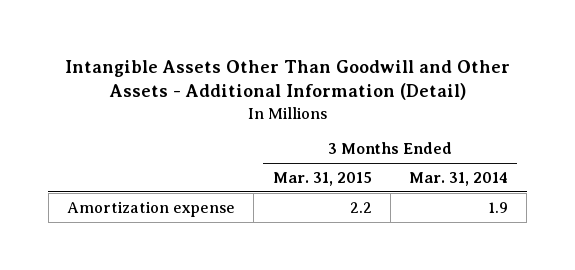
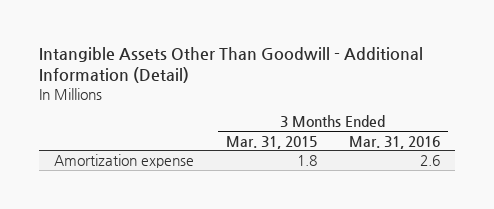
[64,59,510,101] Intangible Assets Other Than Goodwill and Other Assets - Additional Information (Detail) -> [38,47,423,84] Intangible Assets Other Than Goodwill - Additional Information (Detail)
[409,171,509,186] Mar. 31, 2014 -> none
none -> [348,135,440,149] Mar. 31, 2016
[349,201,372,213] 2.2 -> [297,155,318,167] 1.8

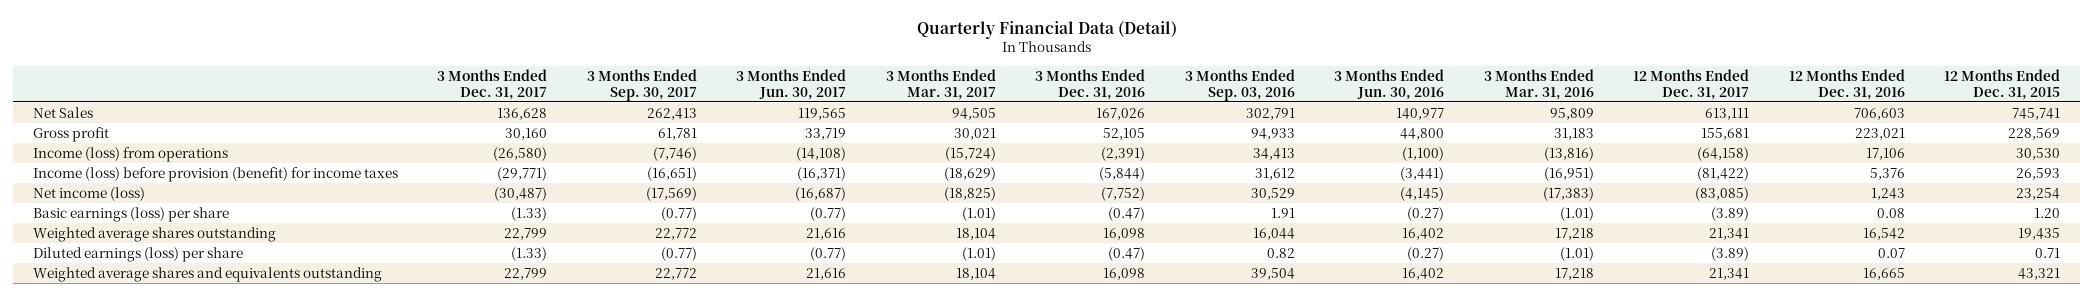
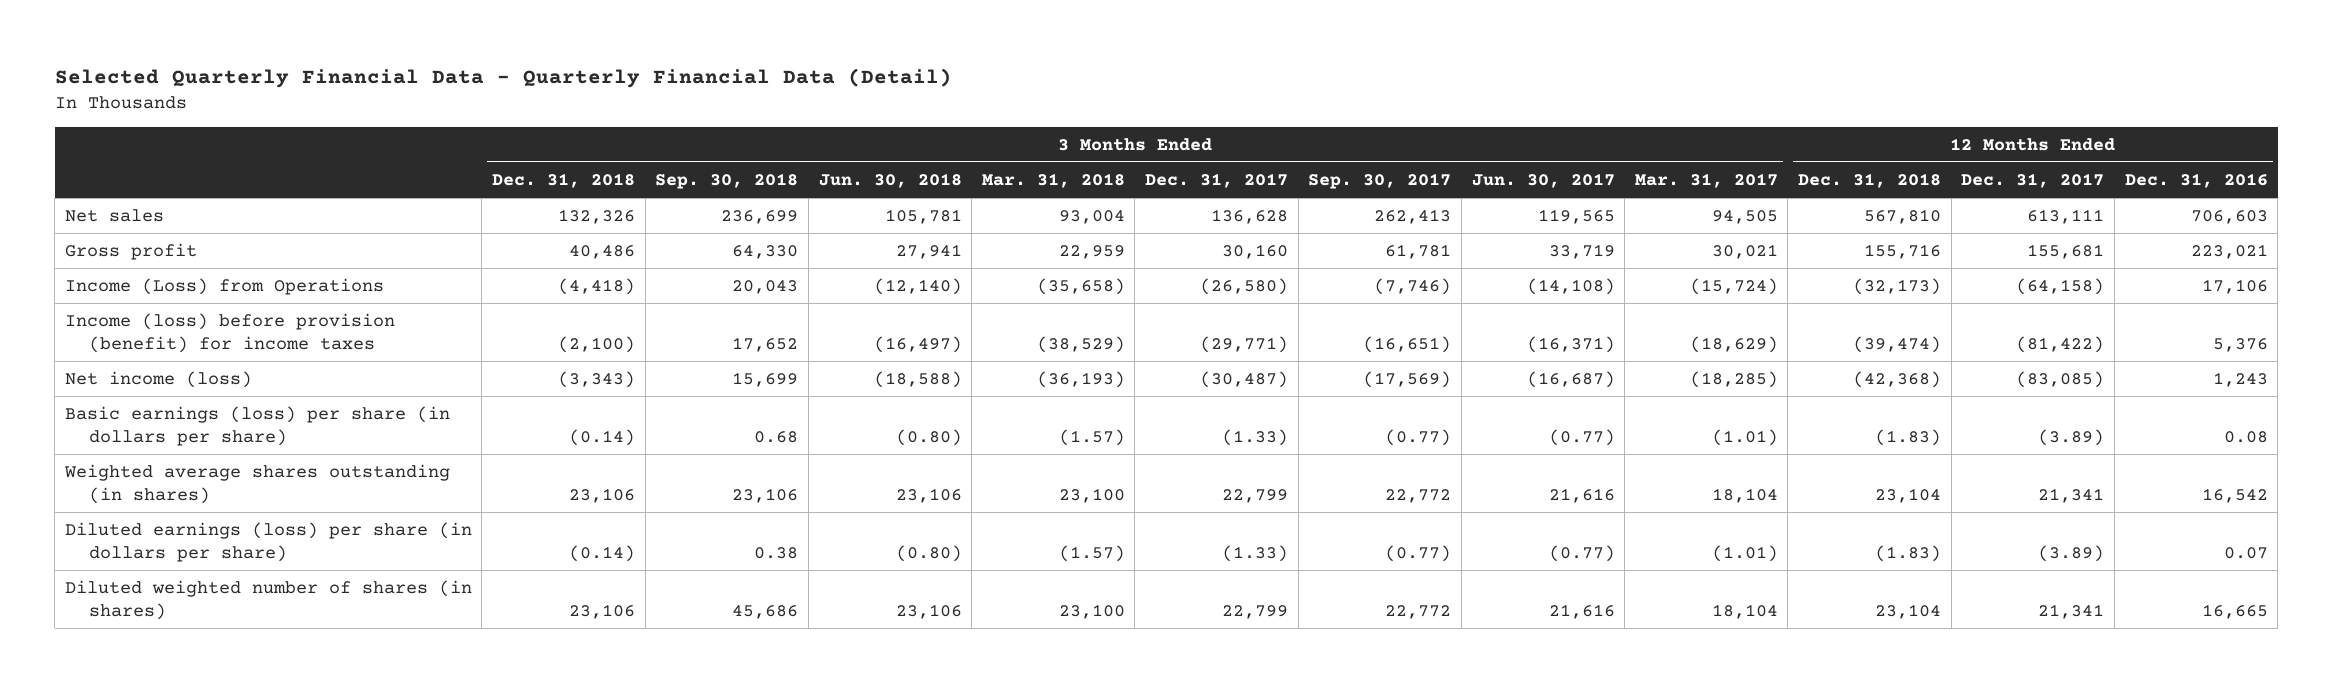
[916,21,1177,40] Quarterly Financial Data (Detail) -> [54,68,952,89] Selected Quarterly Financial Data - Quarterly Financial Data (Detail)
[1035,68,1146,100] 3 Months Ended Dec. 31, 2016 -> none
[1184,68,1295,101] 3 Months Ended Sep. 03, 2016 -> none
[1334,68,1445,100] 3 Months Ended Jun. 30, 2016 -> none
[1483,68,1594,100] 3 Months Ended Mar. 31, 2016 -> none
[1944,68,2061,100] 12 Months Ended Dec. 31, 2015 -> none
none -> [492,172,636,188] Dec. 31, 2018
none -> [655,172,799,189] Sep. 30, 2018
none -> [818,172,962,188] Jun. 30, 2018
none -> [981,172,1125,188] Mar. 31, 2018
none -> [1798,172,1942,188] Dec. 31, 2018
[32,106,93,118] Net Sales -> [64,208,164,222] Net sales
[32,146,228,162] Income (loss) from operations -> [64,277,384,295] Income (Loss) from Operations
[943,186,996,201] (18,825) -> [1689,370,1778,388] (18,285)
[32,206,229,222] Basic earnings (loss) per share -> [64,405,450,446] Basic earnings (loss) per share (in dollars per share)
[32,226,276,242] Weighted average shares outstanding -> [63,463,450,504] Weighted average shares outstanding (in shares)
[32,246,243,262] Diluted earnings (loss) per share -> [64,521,472,562] Diluted earnings (loss) per share (in dollars per share)
[32,266,382,282] Weighted average shares and equivalents outstanding -> [64,579,472,620] Diluted weighted number of shares (in shares)

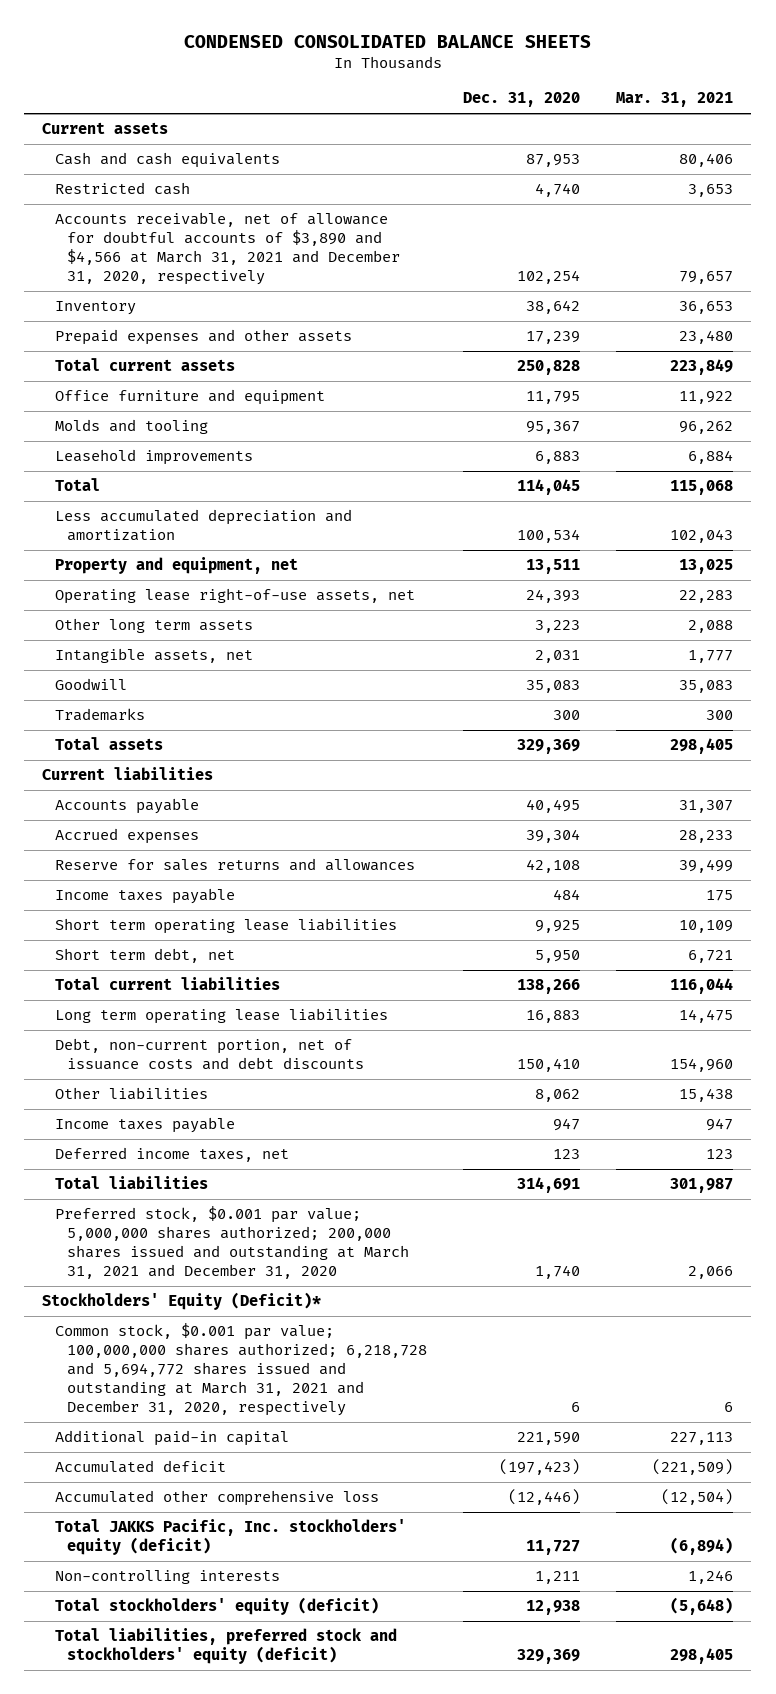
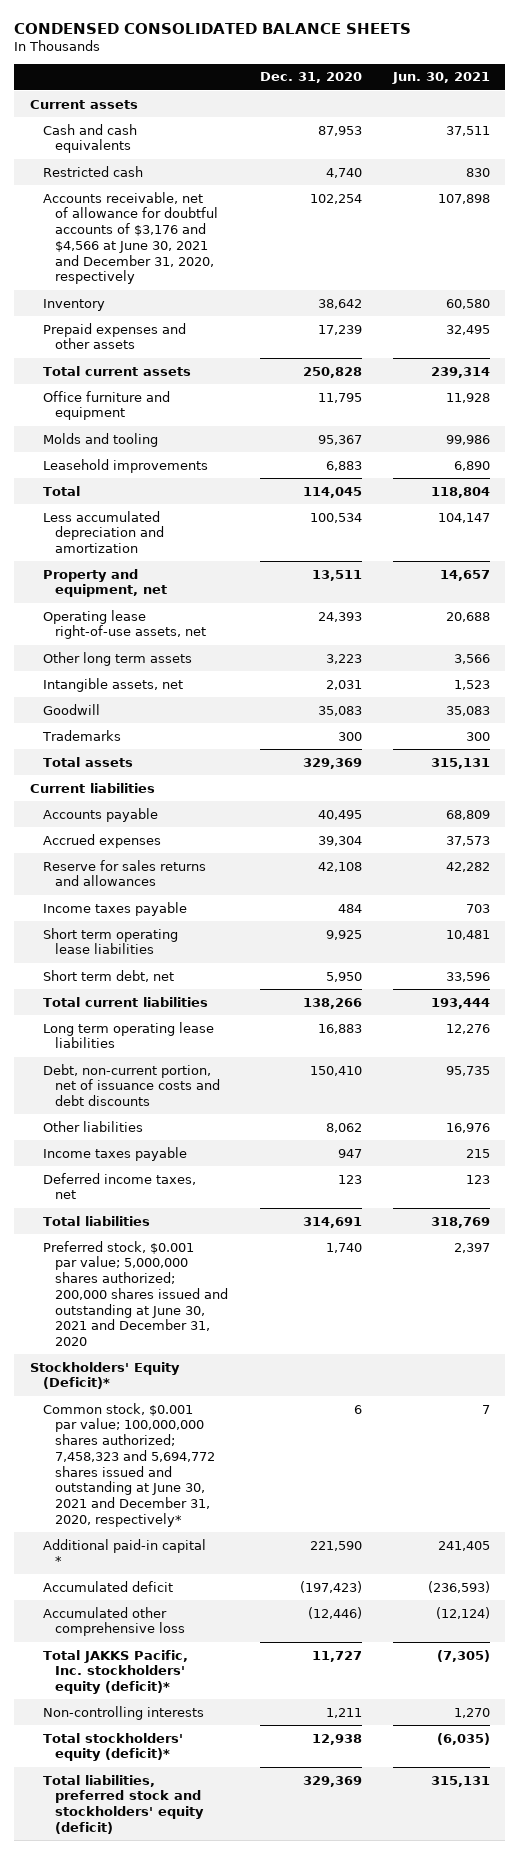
[616,92,734,108] Mar. 31, 2021 -> none
none -> [391,72,490,85] Jun. 30, 2021
[54,212,401,286] Accounts receivable, net of allowance for doubtful accounts of $3,890 and $4,566 at March 31, 2021 and December 31, 2020, respectively -> [42,191,219,285] Accounts receivable, net of allowance for doubtful accounts of $3,176 and $4,566 at June 30, 2021 and December 31, 2020, respectively
[54,1206,410,1280] Preferred stock, $0.001 par value; 5,000,000 shares authorized; 200,000 shares issued and outstanding at March 31, 2021 and December 31, 2020 -> [42,1240,229,1347] Preferred stock, $0.001 par value; 5,000,000 shares authorized; 200,000 shares issued and outstanding at June 30, 2021 and December 31, 2020
[54,1323,428,1417] Common stock, $0.001 par value; 100,000,000 shares authorized; 6,218,728 and 5,694,772 shares issued and outstanding at March 31, 2021 and December 31, 2020, respectively -> [42,1402,216,1527] Common stock, $0.001 par value; 100,000,000 shares authorized; 7,458,323 and 5,694,772 shares issued and outstanding at June 30, 2021 and December 31, 2020, respectively*
[54,1430,289,1447] Additional paid-in capital -> [42,1538,206,1566] Additional paid-in capital *
[54,1519,406,1556] Total JAKKS Pacific, Inc. stockholders' equity (deficit) -> [42,1649,188,1695] Total JAKKS Pacific, Inc. stockholders' equity (deficit)*
[54,1597,379,1616] Total stockholders' equity (deficit) -> [42,1732,183,1762] Total stockholders' equity (deficit)*

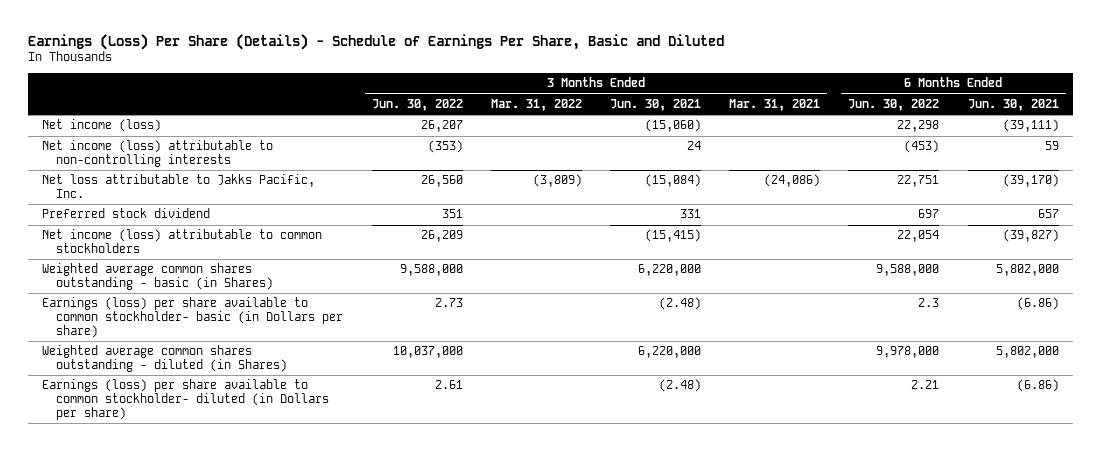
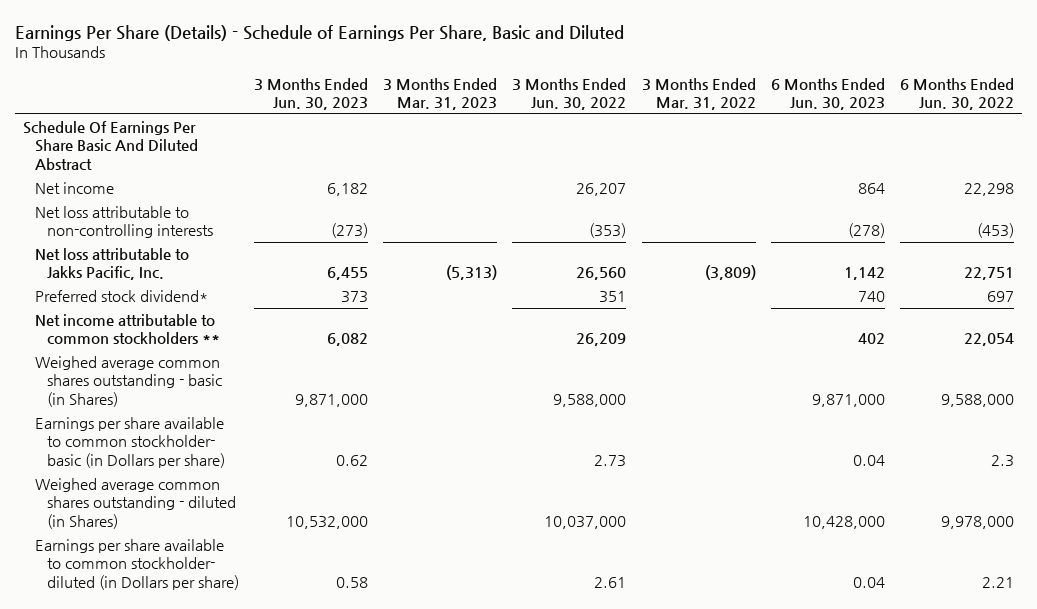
[27,33,724,50] Earnings (Loss) Per Share (Details) - Schedule of Earnings Per Share, Basic and Diluted -> [15,24,625,41] Earnings Per Share (Details) - Schedule of Earnings Per Share, Basic and Diluted
[610,98,702,111] Jun. 30, 2021 -> none
[729,98,821,111] Mar. 31, 2021 -> none
[967,98,1059,111] Jun. 30, 2021 -> none
none -> [253,77,368,111] 3 Months Ended Jun. 30, 2023
none -> [383,77,498,111] 3 Months Ended Mar. 31, 2023
none -> [770,77,885,111] 6 Months Ended Jun. 30, 2023
none -> [23,120,198,170] Schedule Of Earnings Per Share Basic And Diluted Abstract
[41,119,161,133] Net income (loss) -> [34,181,114,194] Net income
[41,140,273,167] Net income (loss) attributable to non-controlling interests -> [34,205,213,239] Net loss attributable to non-controlling interests
[41,208,210,219] Preferred stock dividend -> [34,289,208,302] Preferred stock dividend*
[41,229,322,253] Net income (loss) attributable to common stockholders -> [34,313,220,345] Net income attributable to common stockholders **
[41,263,274,290] Weighted average common shares outstanding - basic (in Shares) -> [34,355,222,407] Weighed average common shares outstanding - basic (in Shares)
[41,297,344,338] Earnings (loss) per share available to common stockholder- basic (in Dollars per share) -> [34,416,225,468] Earnings per share available to common stockholder- basic (in Dollars per share)
[41,345,288,372] Weighted average common shares outstanding - diluted (in Shares) -> [34,477,236,529] Weighed average common shares outstanding - diluted (in Shares)
[41,379,330,420] Earnings (loss) per share available to common stockholder- diluted (in Dollars per share) -> [34,538,239,590] Earnings per share available to common stockholder- diluted (in Dollars per share)

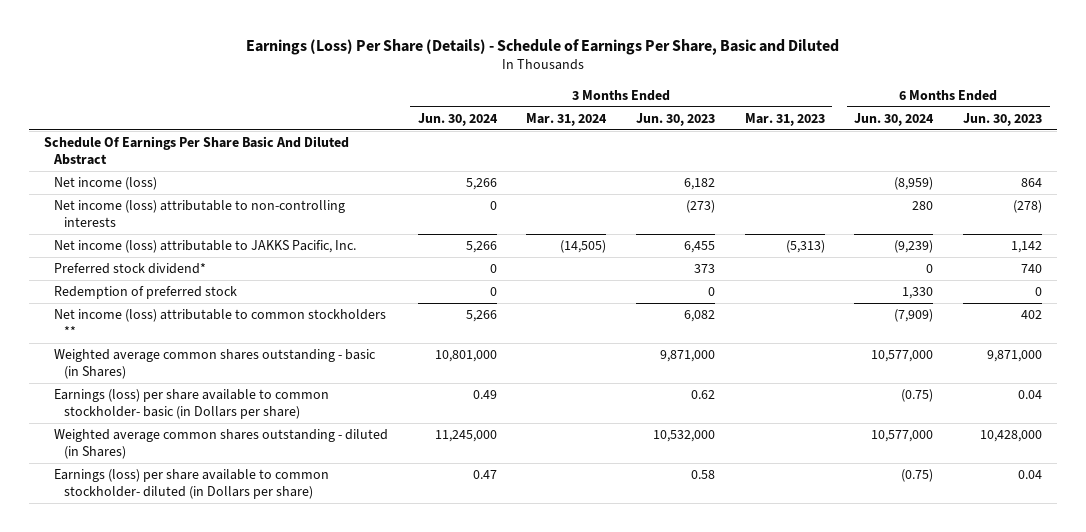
[15,24,625,41] Earnings Per Share (Details) - Schedule of Earnings Per Share, Basic and Diluted -> [246,38,840,55] Earnings (Loss) Per Share (Details) - Schedule of Earnings Per Share, Basic and Diluted
[512,77,627,111] 3 Months Ended Jun. 30, 2022 -> none
[641,77,756,111] 3 Months Ended Mar. 31, 2022 -> none
[900,77,1015,111] 6 Months Ended Jun. 30, 2022 -> none
none -> [417,112,498,126] Jun. 30, 2024
none -> [526,112,608,126] Mar. 31, 2024
none -> [854,112,935,126] Jun. 30, 2024
[34,181,114,194] Net income -> [54,177,158,191] Net income (loss)
[34,205,213,239] Net loss attributable to non-controlling interests -> [54,200,346,227] Net income (loss) attributable to non-controlling interests
[34,247,189,281] Net loss attributable to Jakks Pacific, Inc. -> [54,240,357,254] Net income (loss) attributable to JAKKS Pacific, Inc.
none -> [54,286,238,300] Redemption of preferred stock
[34,313,220,345] Net income attributable to common stockholders ** -> [54,309,387,336] Net income (loss) attributable to common stockholders **
[34,355,222,407] Weighed average common shares outstanding - basic (in Shares) -> [54,349,377,379] Weighted average common shares outstanding - basic (in Shares)
[34,416,225,468] Earnings per share available to common stockholder- basic (in Dollars per share) -> [54,389,330,419] Earnings (loss) per share available to common stockholder- basic (in Dollars per share)
[34,477,236,529] Weighed average common shares outstanding - diluted (in Shares) -> [54,429,389,459] Weighted average common shares outstanding - diluted (in Shares)
[34,538,239,590] Earnings per share available to common stockholder- diluted (in Dollars per share) -> [54,469,330,499] Earnings (loss) per share available to common stockholder- diluted (in Dollars per share)

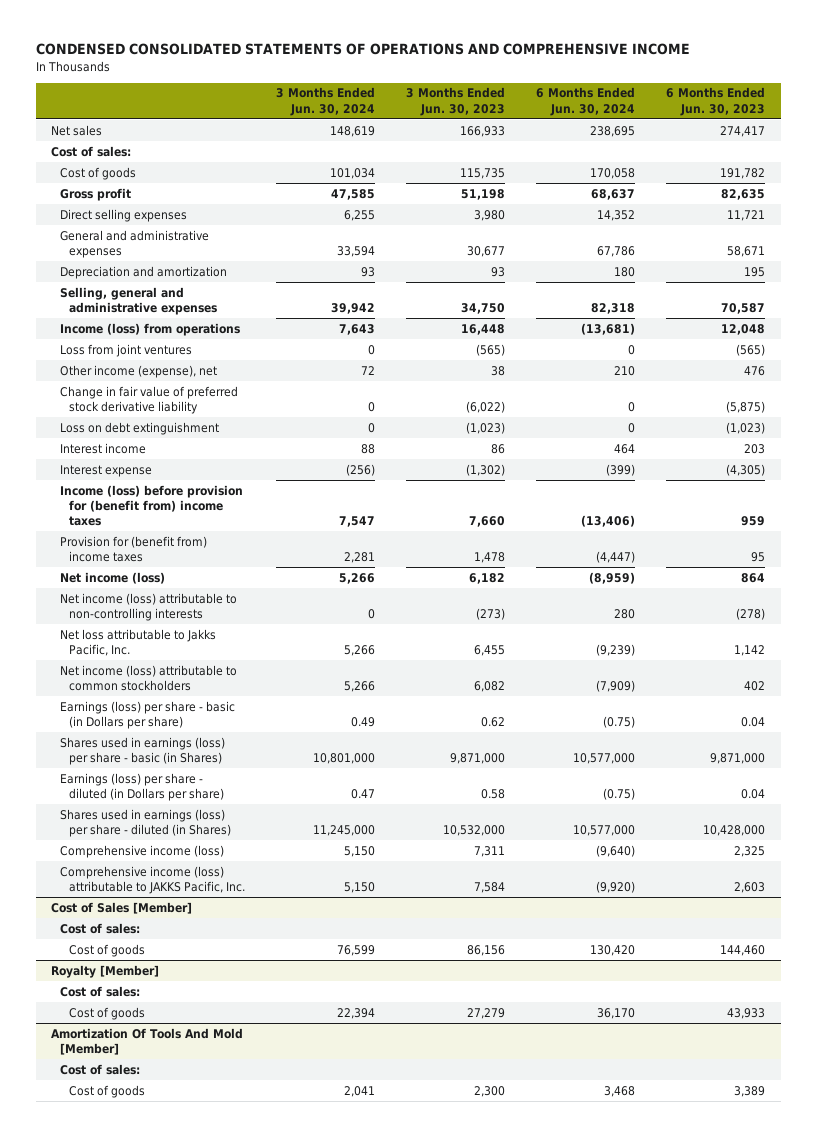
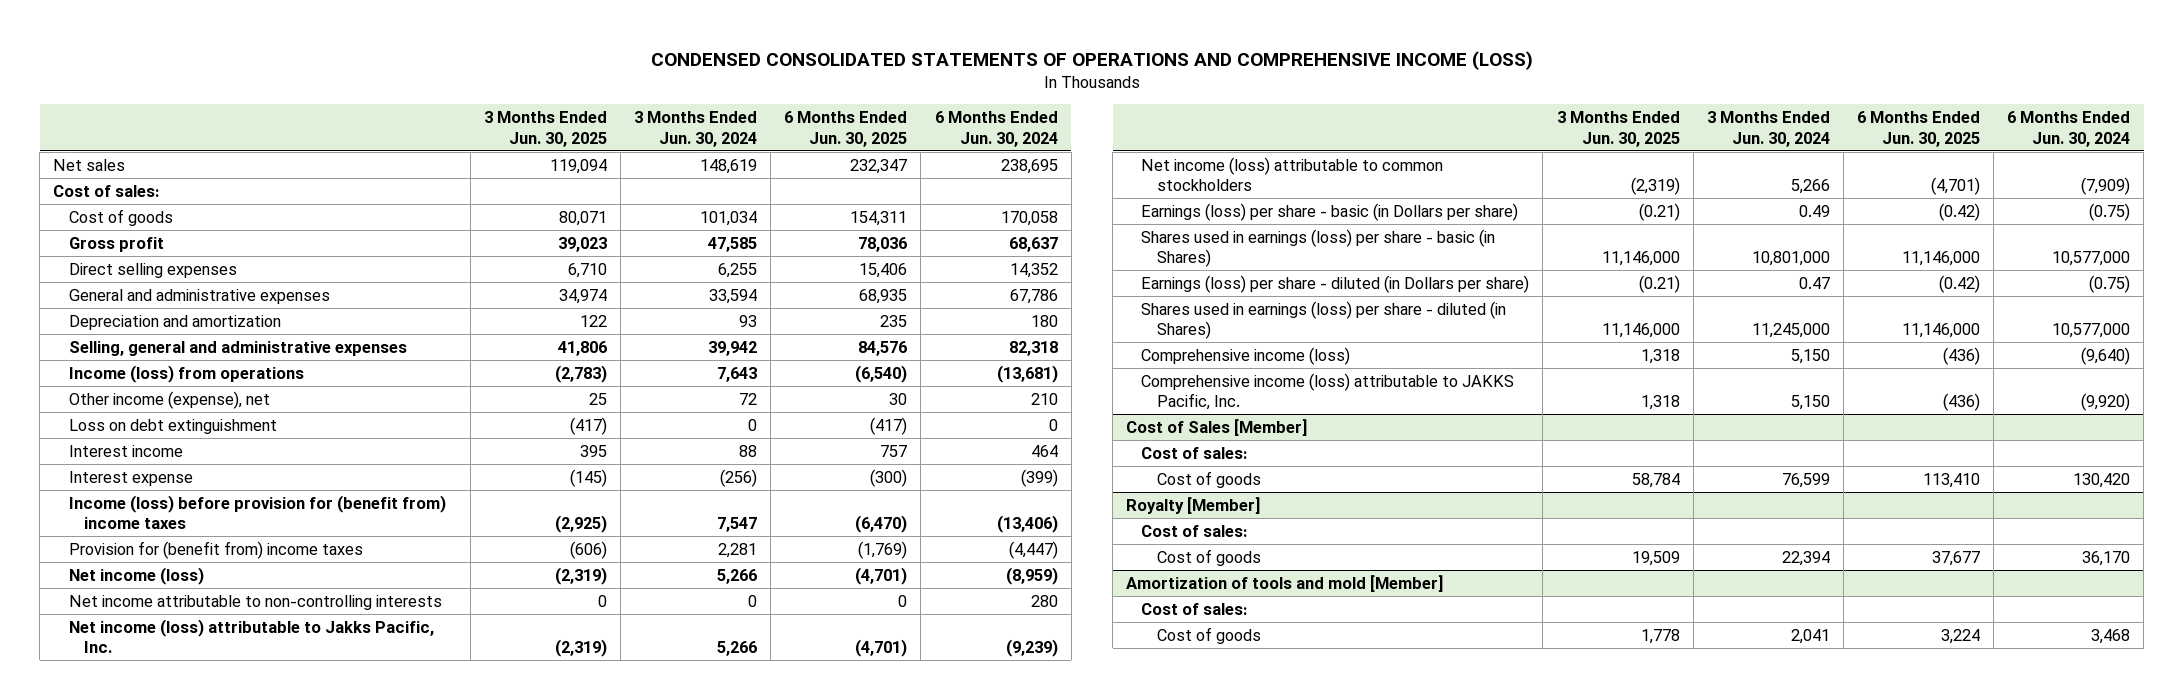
[35,43,690,56] CONDENSED CONSOLIDATED STATEMENTS OF OPERATIONS AND COMPREHENSIVE INCOME -> [650,50,1533,70] CONDENSED CONSOLIDATED STATEMENTS OF OPERATIONS AND COMPREHENSIVE INCOME (LOSS)
[406,87,506,116] 3 Months Ended Jun. 30, 2023 -> none
[666,87,766,116] 6 Months Ended Jun. 30, 2023 -> none
none -> [483,111,607,147] 3 Months Ended Jun. 30, 2025
none -> [784,111,908,147] 6 Months Ended Jun. 30, 2025
[60,343,193,357] Loss from joint ventures -> none
[60,385,239,415] Change in fair value of preferred stock derivative liability -> none
[60,592,238,622] Net income (loss) attributable to non-controlling interests -> [68,594,442,610] Net income attributable to non-controlling interests
[60,628,217,657] Net loss attributable to Jakks Pacific, Inc. -> [68,618,434,654] Net income (loss) attributable to Jakks Pacific, Inc.
[51,1027,244,1056] Amortization Of Tools And Mold [Member] -> [1126,574,1445,592] Amortization of tools and mold [Member]

